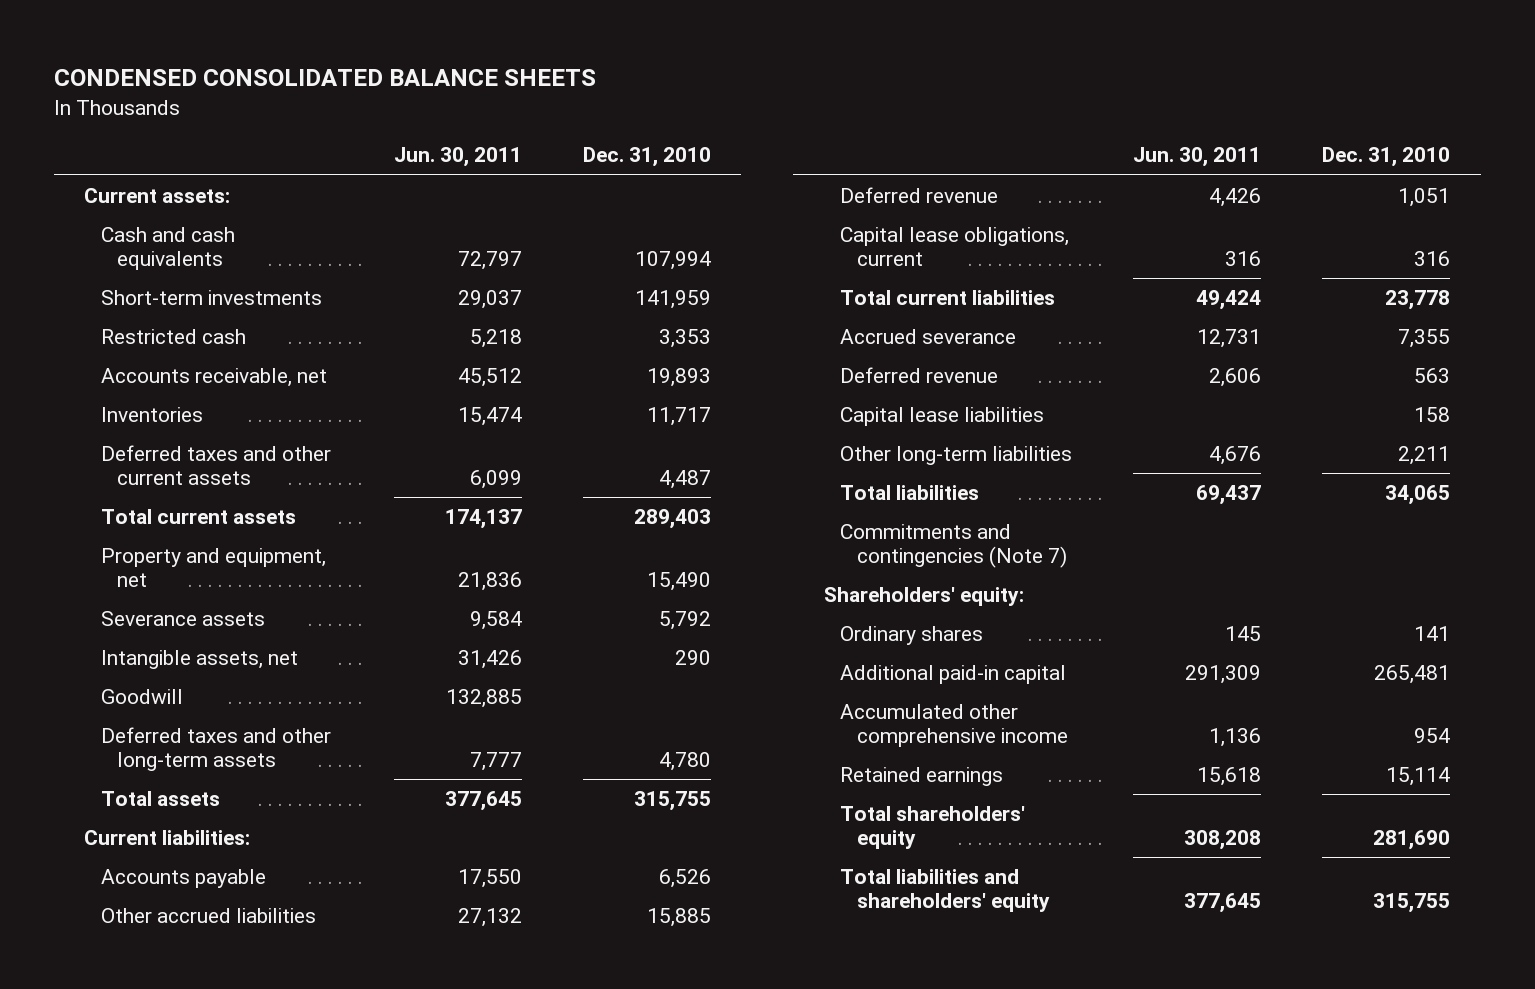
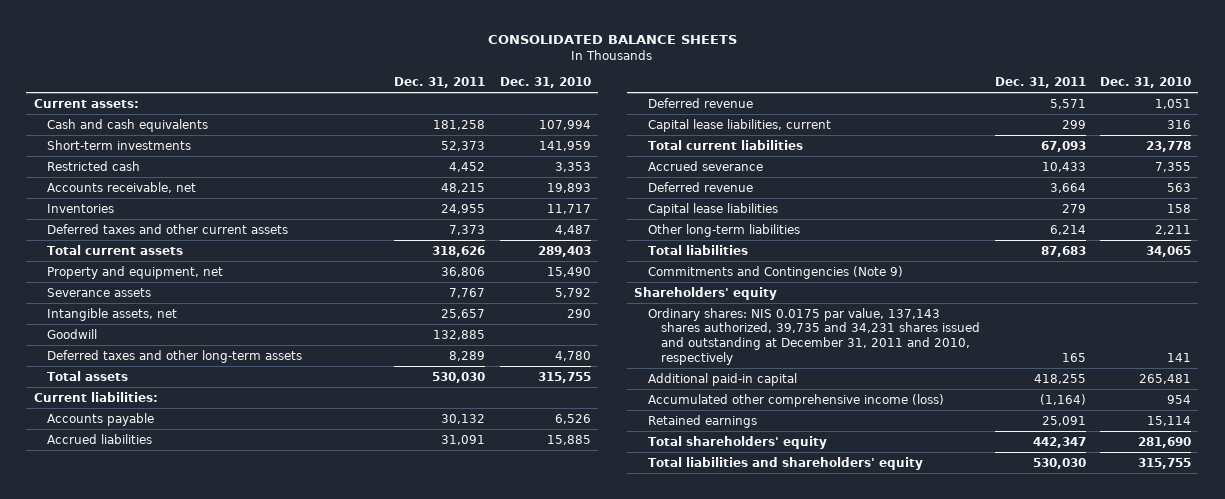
[53,69,596,87] CONDENSED CONSOLIDATED BALANCE SHEETS -> [488,35,738,45] CONSOLIDATED BALANCE SHEETS
[393,147,522,168] Jun. 30, 2011 -> none
none -> [394,77,486,89] Dec. 31, 2011
[100,907,316,923] Other accrued liabilities -> [47,433,153,444] Accrued liabilities
[840,226,1070,267] Capital lease obligations, current -> [647,118,831,132] Capital lease liabilities, current
[840,523,1068,569] Commitments and contingencies (Note 7) -> [647,265,903,279] Commitments and Contingencies (Note 9)
[823,586,1024,606] Shareholders' equity: -> [634,286,778,300] Shareholders' equity
[840,625,984,645] Ordinary shares -> [647,307,981,365] Ordinary shares: NIS 0.0175 par value, 137,143 shares authorized, 39,735 and 34,231 shares issued and outstanding at December 31, 2011 and 2010, respectively
[840,703,1069,748] Accumulated other comprehensive income -> [647,393,944,407] Accumulated other comprehensive income (loss)

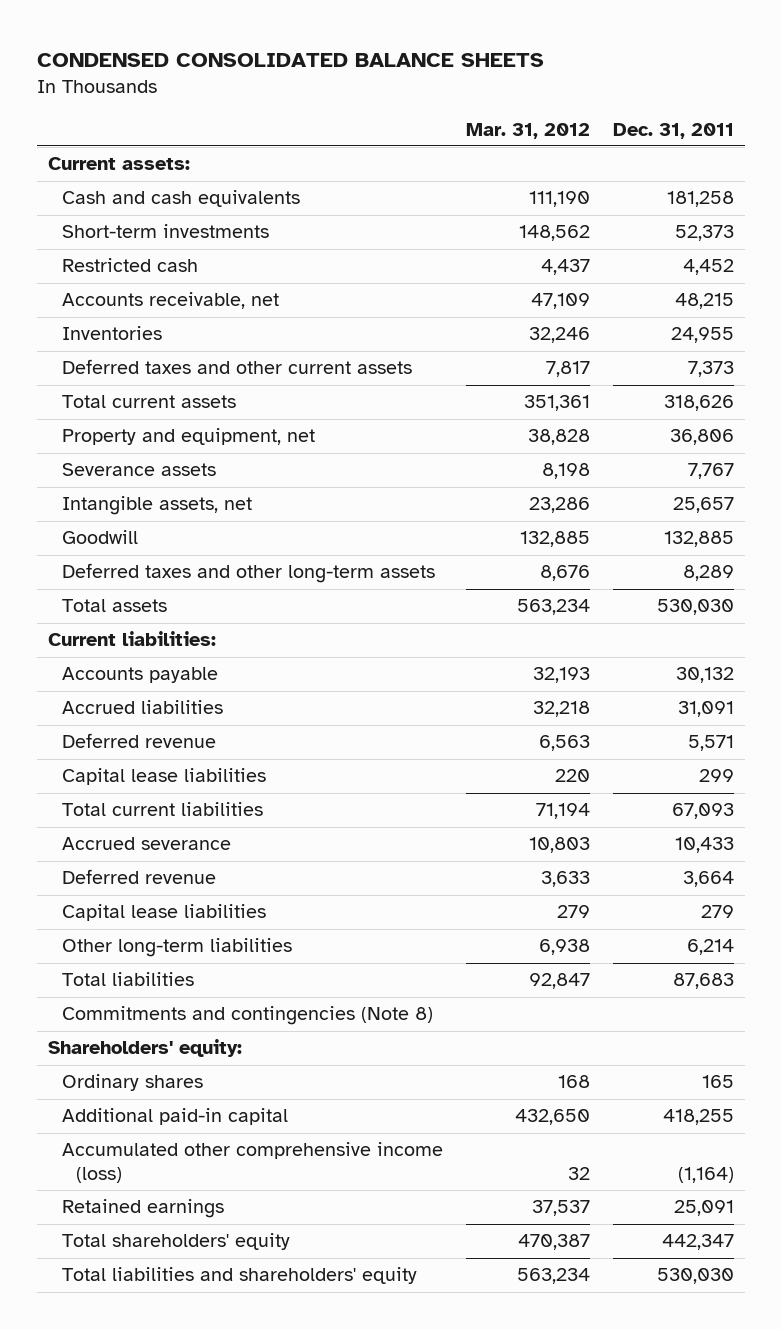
[488,35,738,45] CONSOLIDATED BALANCE SHEETS -> [37,52,545,67] CONDENSED CONSOLIDATED BALANCE SHEETS
[499,77,591,89] Dec. 31, 2010 -> none
none -> [465,122,590,139] Mar. 31, 2012
[647,118,831,132] Capital lease liabilities, current -> [62,768,267,786] Capital lease liabilities
[647,265,903,279] Commitments and Contingencies (Note 9) -> [62,1006,434,1026] Commitments and contingencies (Note 8)
[634,286,778,300] Shareholders' equity -> [48,1039,243,1058] Shareholders' equity:
[647,307,981,365] Ordinary shares: NIS 0.0175 par value, 137,143 shares authorized, 39,735 and 34,231 shares issued and outstanding at December 31, 2011 and 2010, respectively -> [62,1074,204,1092] Ordinary shares

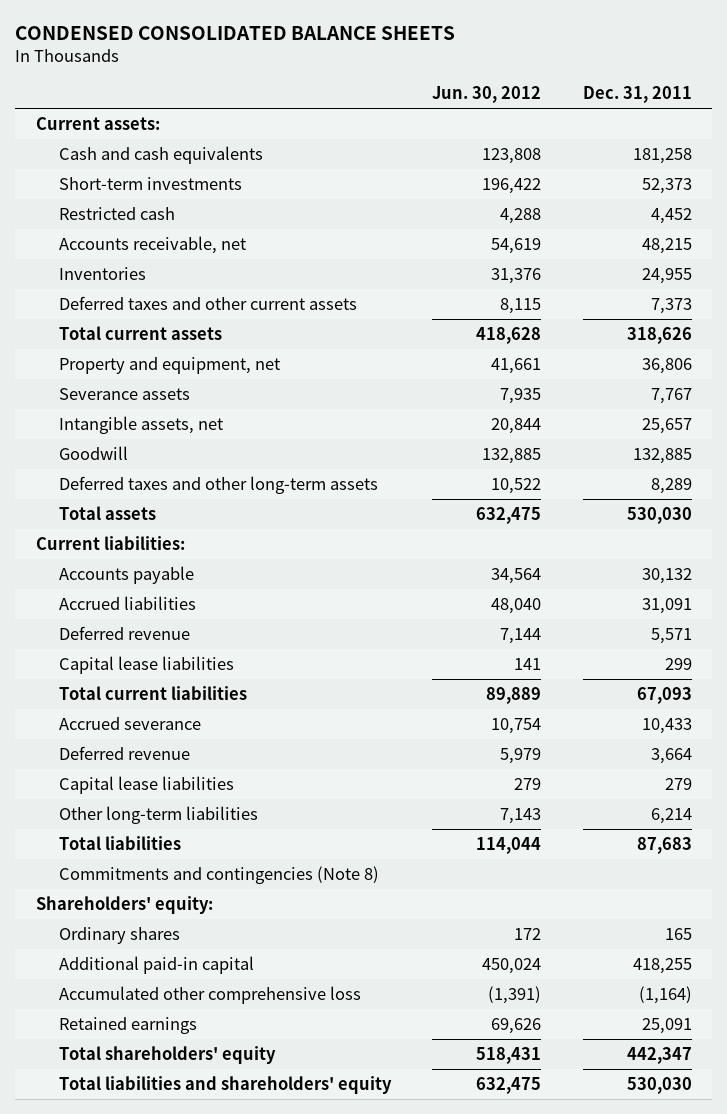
[465,122,590,139] Mar. 31, 2012 -> none
none -> [432,86,542,104] Jun. 30, 2012
[62,1142,444,1184] Accumulated other comprehensive income (loss) -> [58,985,361,1004] Accumulated other comprehensive loss

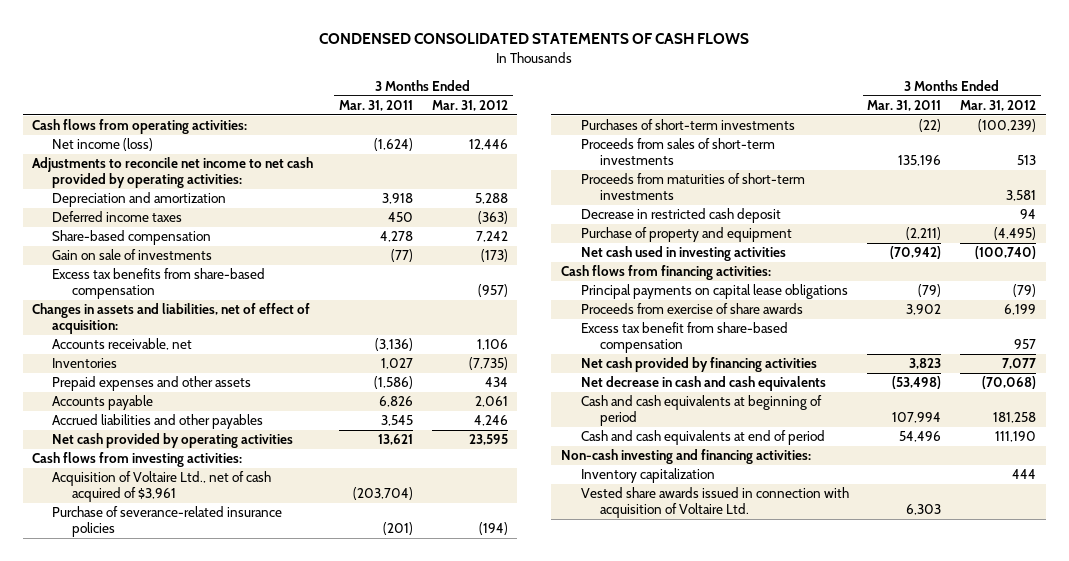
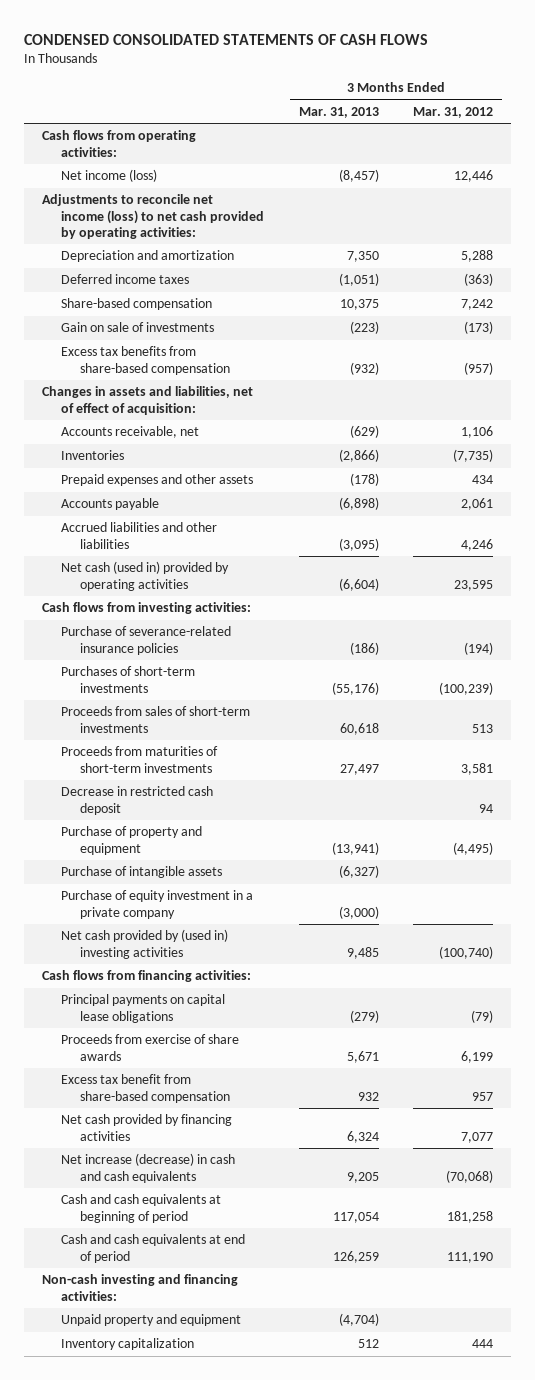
[339,100,414,112] Mar. 31, 2011 -> none
none -> [298,106,379,118] Mar. 31, 2013
[32,157,314,189] Adjustments to reconcile net income to net cash provided by operating activities: -> [41,194,264,239] Adjustments to reconcile net income (loss) to net cash provided by operating activities:
[52,414,264,430] Accrued liabilities and other payables -> [60,522,217,549] Accrued liabilities and other liabilities
[52,433,294,449] Net cash provided by operating activities -> [60,561,229,591] Net cash (used in) provided by operating activities
[52,471,272,503] Acquisition of Voltaire Ltd., net of cash acquired of $3,961 -> none
none -> [60,866,222,879] Purchase of intangible assets
none -> [60,890,253,919] Purchase of equity investment in a private company
[580,246,786,262] Net cash used in investing activities -> [60,929,228,959] Net cash provided by (used in) investing activities
[580,376,826,392] Net decrease in cash and cash equivalents -> [60,1153,235,1183] Net increase (decrease) in cash and cash equivalents
none -> [60,1314,241,1327] Unpaid property and equipment
[580,487,849,519] Vested share awards issued in connection with acquisition of Voltaire Ltd. -> none

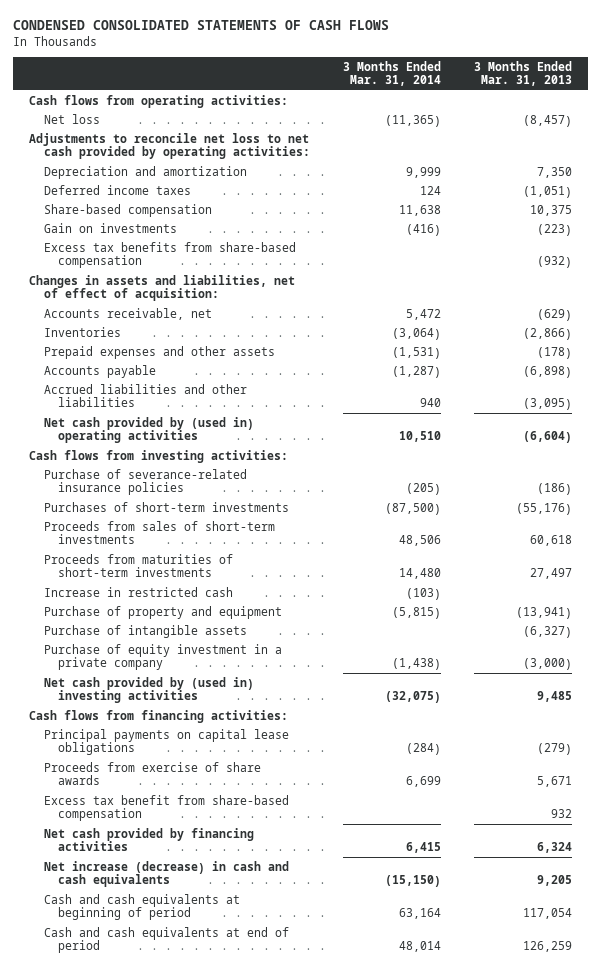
[413,106,494,118] Mar. 31, 2012 -> none
none -> [342,60,441,87] 3 Months Ended Mar. 31, 2014
[60,169,157,183] Net income (loss) -> [43,113,100,124] Net loss
[41,194,264,239] Adjustments to reconcile net income (loss) to net cash provided by operating activities: -> [29,132,310,160] Adjustments to reconcile net loss to net cash provided by operating activities:
[60,322,214,333] Gain on sale of investments -> [43,222,177,233] Gain on investments
[60,561,229,591] Net cash (used in) provided by operating activities -> [43,416,254,444] Net cash provided by (used in) operating activities
[60,786,213,815] Decrease in restricted cash deposit -> [43,586,233,597] Increase in restricted cash
[41,1274,238,1301] Non-cash investing and financing activities: -> none
[60,1314,241,1327] Unpaid property and equipment -> none
[60,1338,194,1351] Inventory capitalization -> none

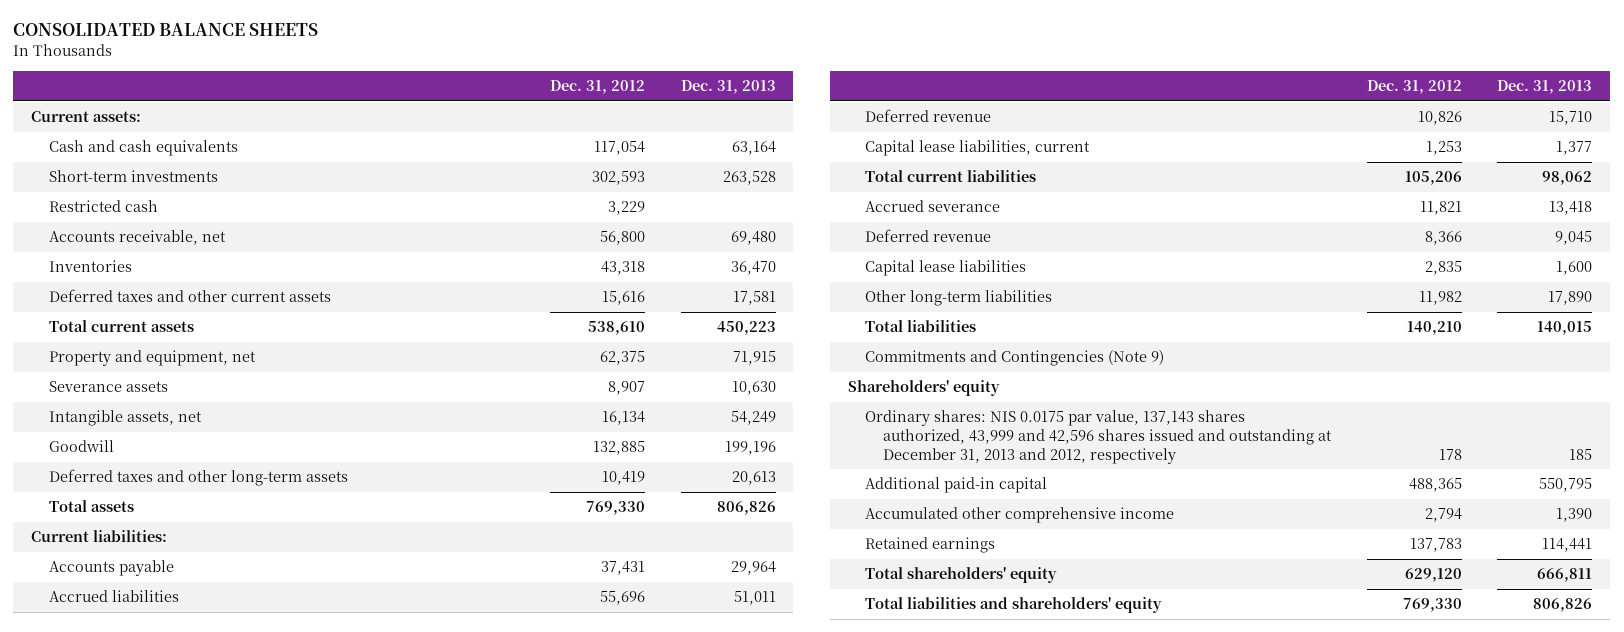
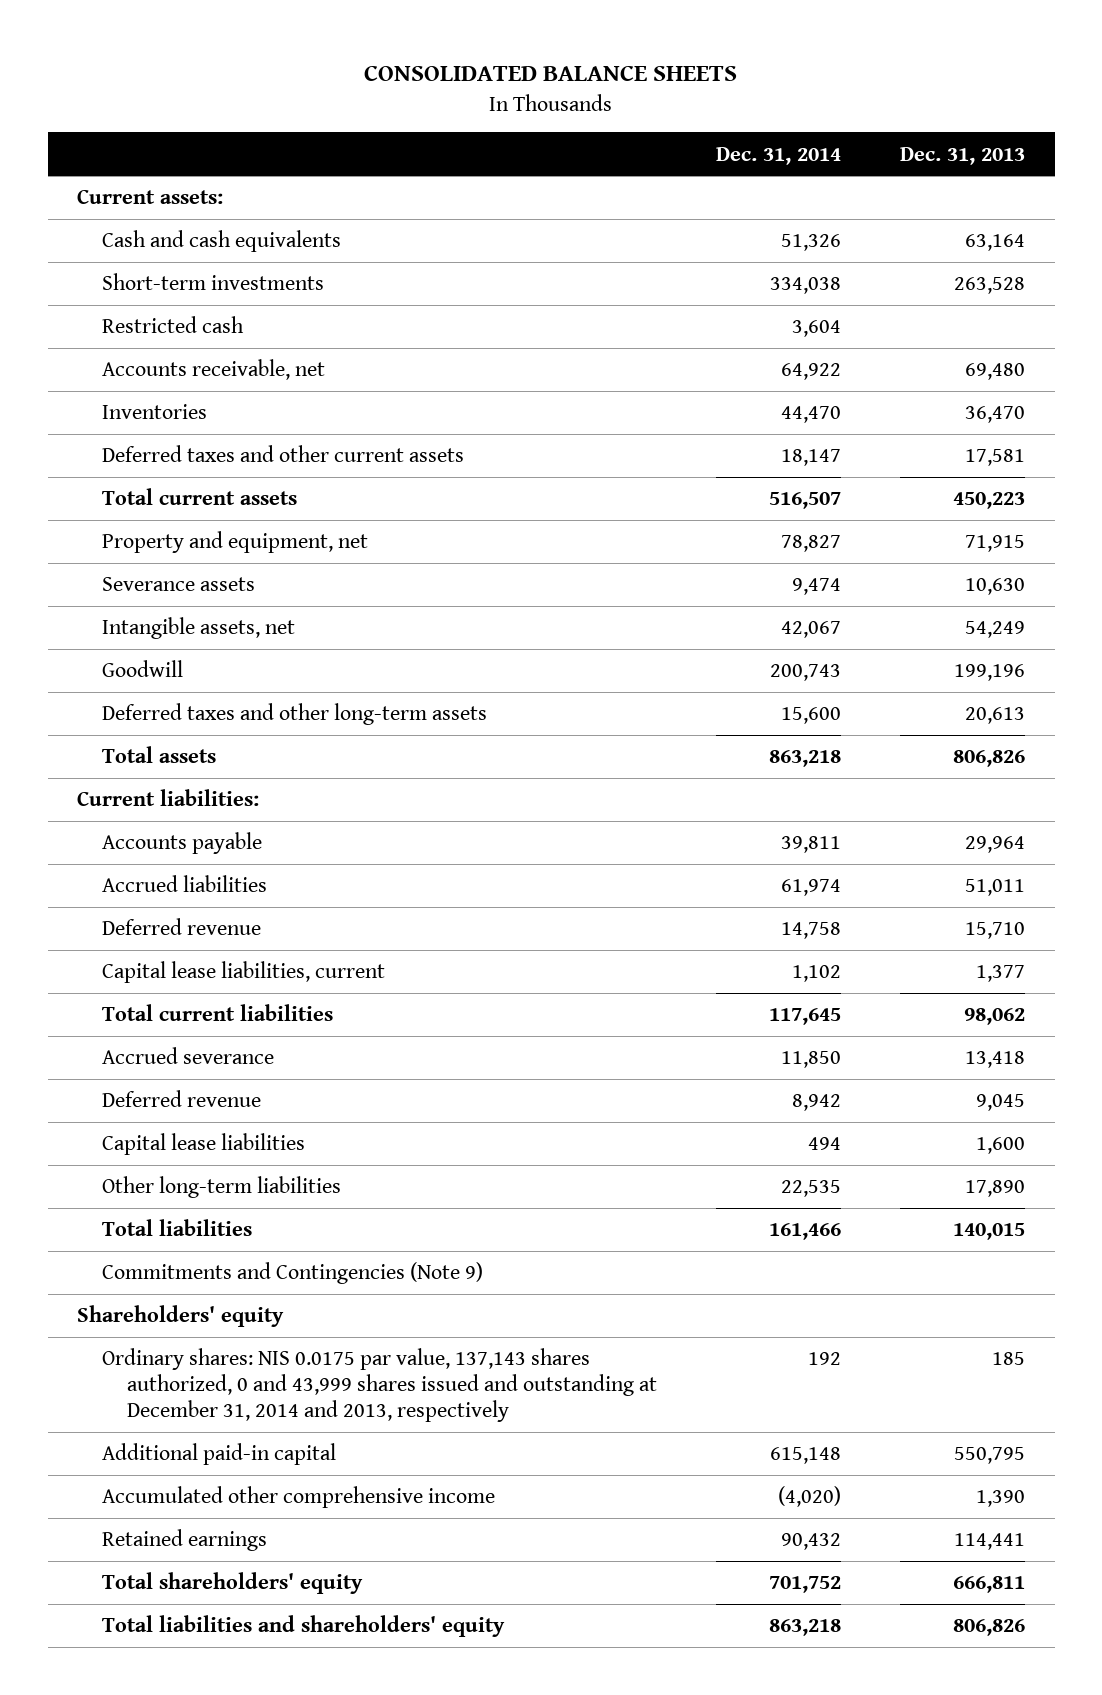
[549,79,645,94] Dec. 31, 2012 -> none
none -> [716,146,842,165] Dec. 31, 2014
[865,410,1332,464] Ordinary shares: NIS 0.0175 par value, 137,143 shares authorized, 43,999 and 42,596 shares issued and outstanding at December 31, 2013 and 2012, respectively -> [101,1348,657,1422] Ordinary shares: NIS 0.0175 par value, 137,143 shares authorized, 0 and 43,999 shares issued and outstanding at December 31, 2014 and 2013, respectively

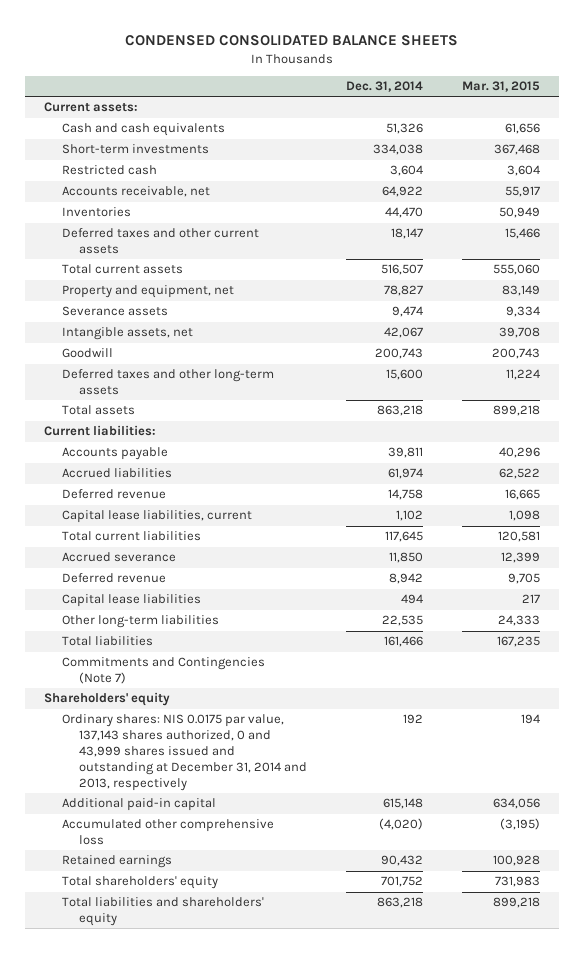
[364,65,738,82] CONSOLIDATED BALANCE SHEETS -> [124,34,458,46] CONDENSED CONSOLIDATED BALANCE SHEETS
[900,146,1026,165] Dec. 31, 2013 -> none
none -> [461,81,540,93] Mar. 31, 2015
[101,1262,483,1285] Commitments and Contingencies (Note 9) -> [61,657,265,685] Commitments and Contingencies (Note 7)
[101,1486,495,1509] Accumulated other comprehensive income -> [61,819,274,846] Accumulated other comprehensive loss

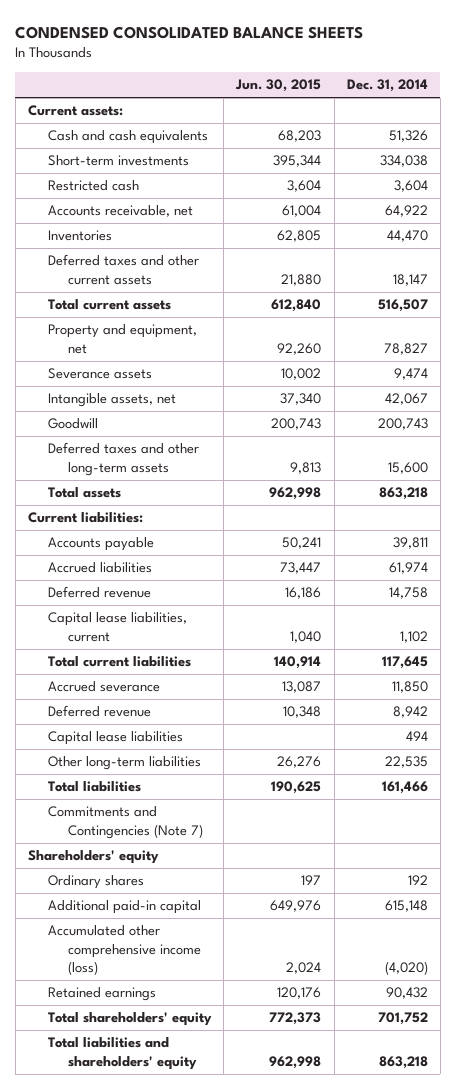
[461,81,540,93] Mar. 31, 2015 -> none
none -> [235,79,322,93] Jun. 30, 2015
[61,714,308,792] Ordinary shares: NIS 0.0175 par value, 137,143 shares authorized, 0 and 43,999 shares issued and outstanding at December 31, 2014 and 2013, respectively -> [48,875,145,890] Ordinary shares
[61,819,274,846] Accumulated other comprehensive loss -> [48,925,202,976] Accumulated other comprehensive income (loss)

